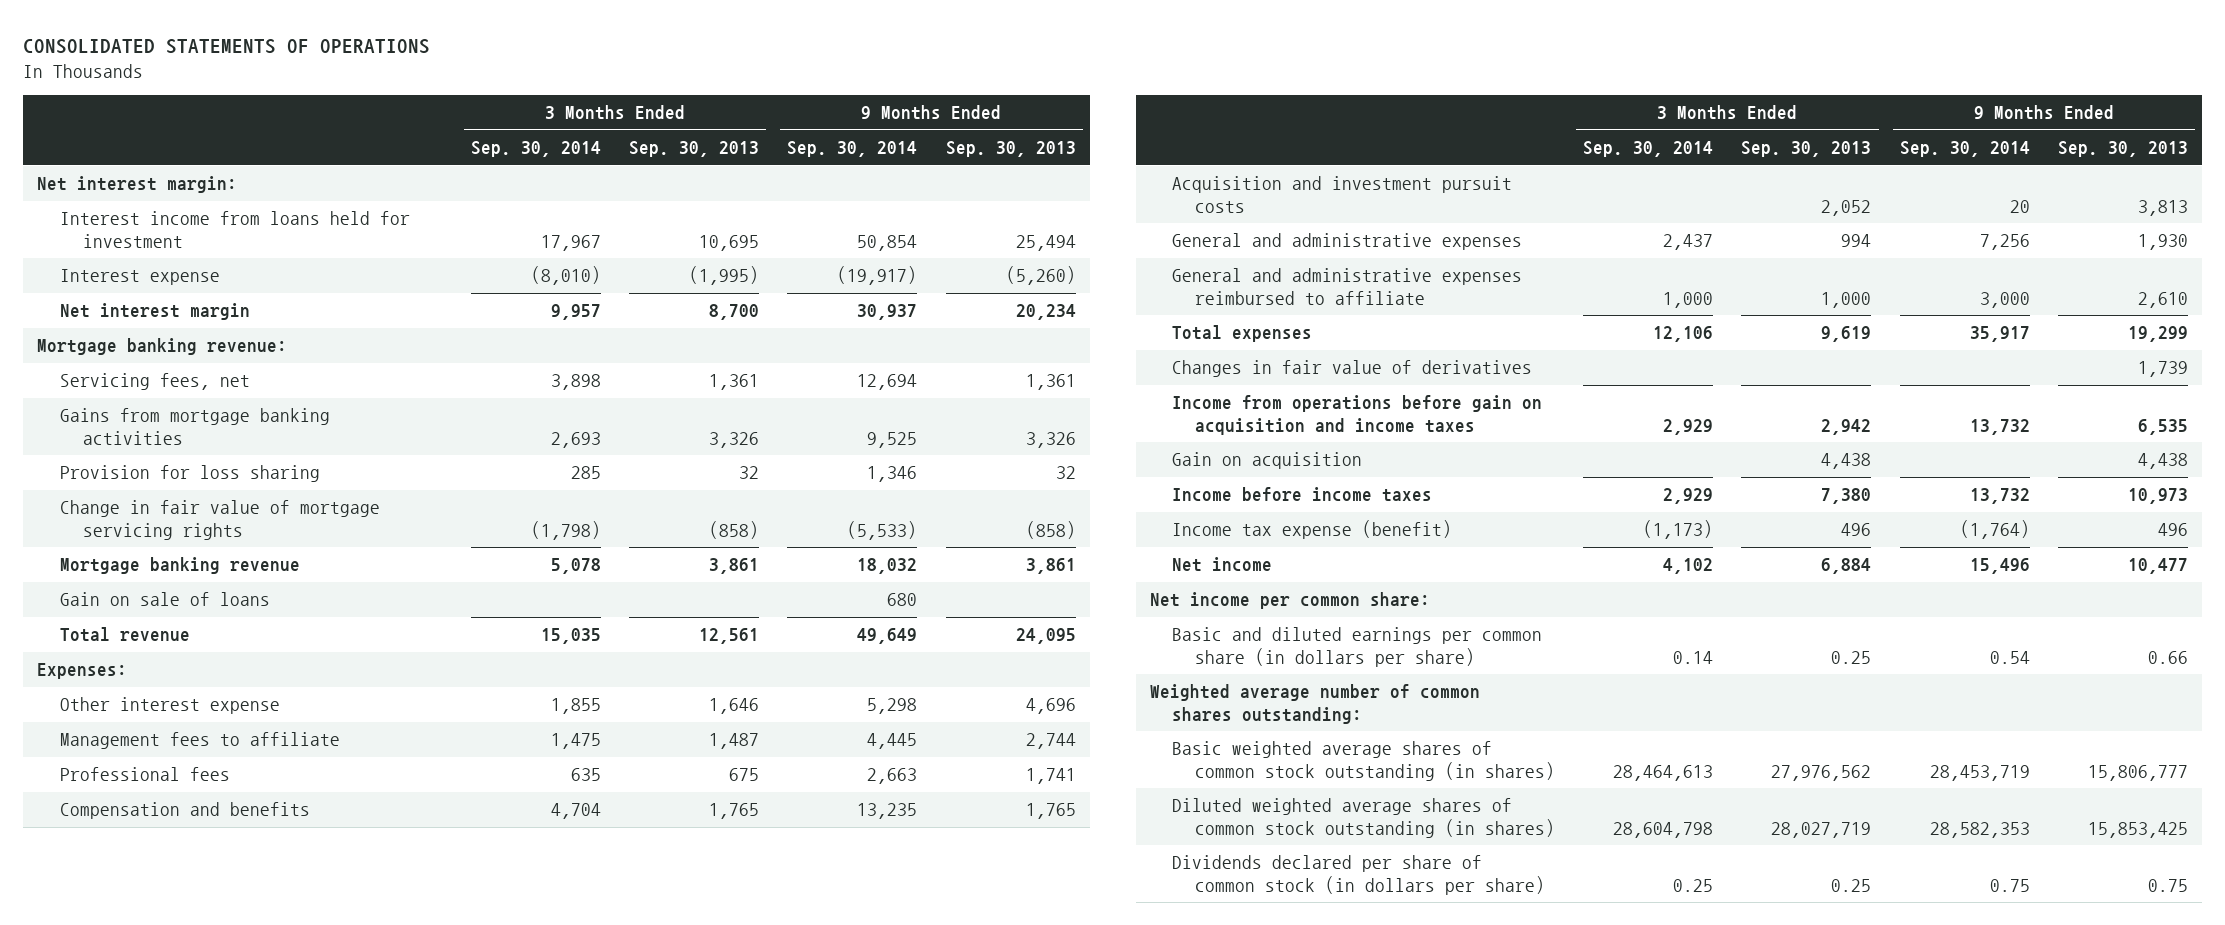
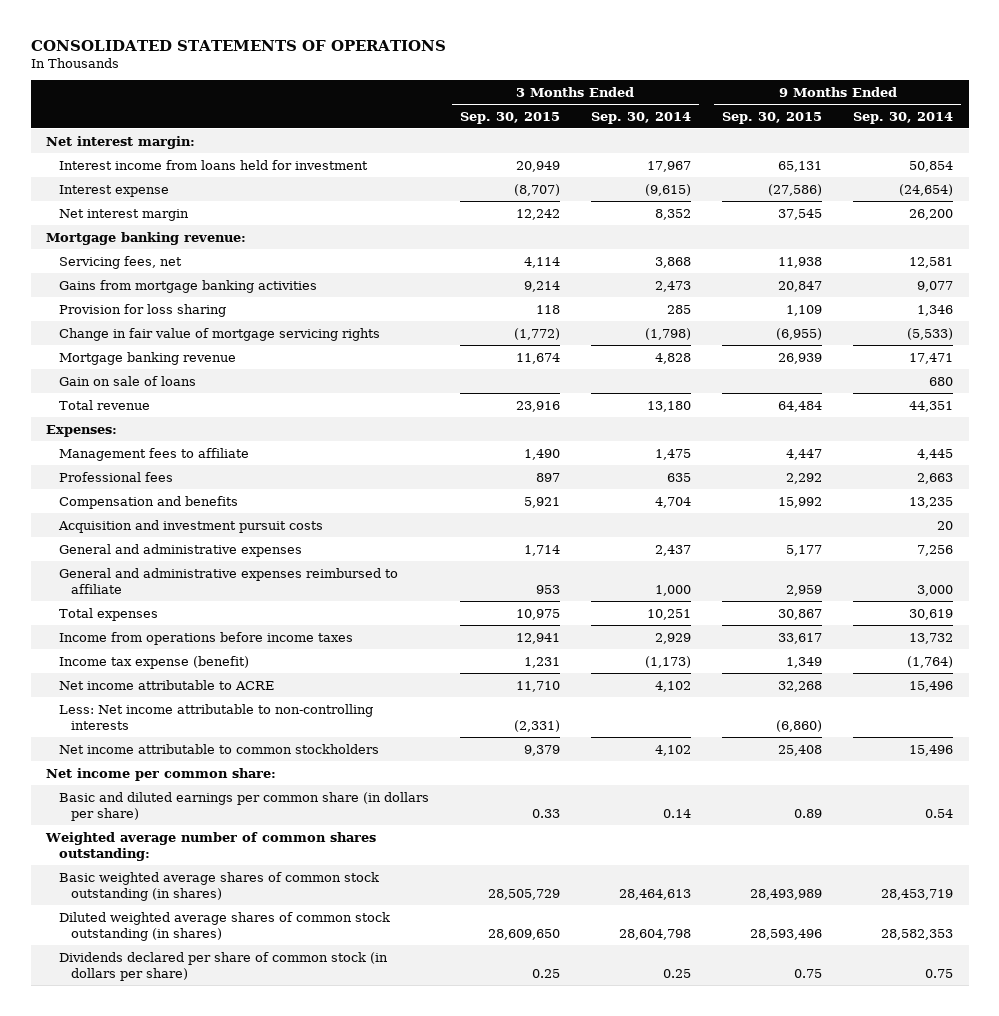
[629,141,760,158] Sep. 30, 2013 -> none
[945,141,1076,158] Sep. 30, 2013 -> none
none -> [459,111,560,124] Sep. 30, 2015
none -> [722,111,823,124] Sep. 30, 2015
[531,266,602,286] (8,010) -> [644,183,691,196] (9,615)
[837,266,918,286] (19,917) -> [899,183,954,196] (24,654)
[551,304,602,321] 9,957 -> [654,208,691,220] 8,352
[857,304,918,321] 30,937 -> [909,208,954,220] 26,200
[551,374,602,391] 3,898 -> [654,256,691,268] 3,868
[857,374,918,391] 12,694 -> [909,256,954,268] 12,581
[551,431,602,448] 2,693 -> [654,280,691,292] 2,473
[867,431,918,448] 9,525 -> [917,280,954,292] 9,077
[551,558,602,575] 5,078 -> [654,352,691,364] 4,828
[857,558,918,575] 18,032 -> [909,352,954,364] 17,471
[541,628,602,645] 15,035 -> [646,400,691,412] 13,180
[857,628,918,645] 49,649 -> [909,400,954,412] 44,351
[60,697,281,715] Other interest expense -> none
[1172,360,1533,378] Changes in fair value of derivatives -> none
[1172,395,1543,435] Income from operations before gain on acquisition and income taxes -> none
[1172,452,1363,470] Gain on acquisition -> none
[1653,326,1714,343] 12,106 -> [646,608,691,620] 10,251
[1969,326,2030,343] 35,917 -> [909,608,954,620] 30,619
[1172,487,1433,503] Income before income taxes -> [58,631,353,645] Income from operations before income taxes
[1172,557,1273,573] Net income -> [58,679,274,690] Net income attributable to ACRE
none -> [58,703,373,730] Less: Net income attributable to non-controlling interests
none -> [58,743,379,754] Net income attributable to common stockholders

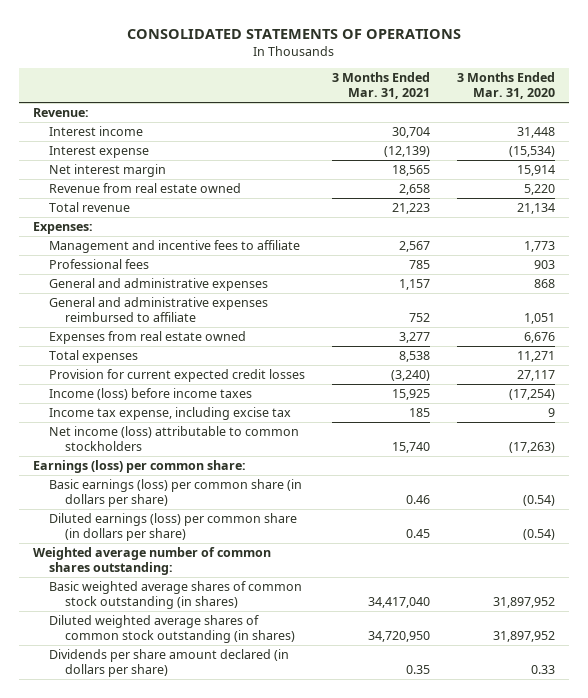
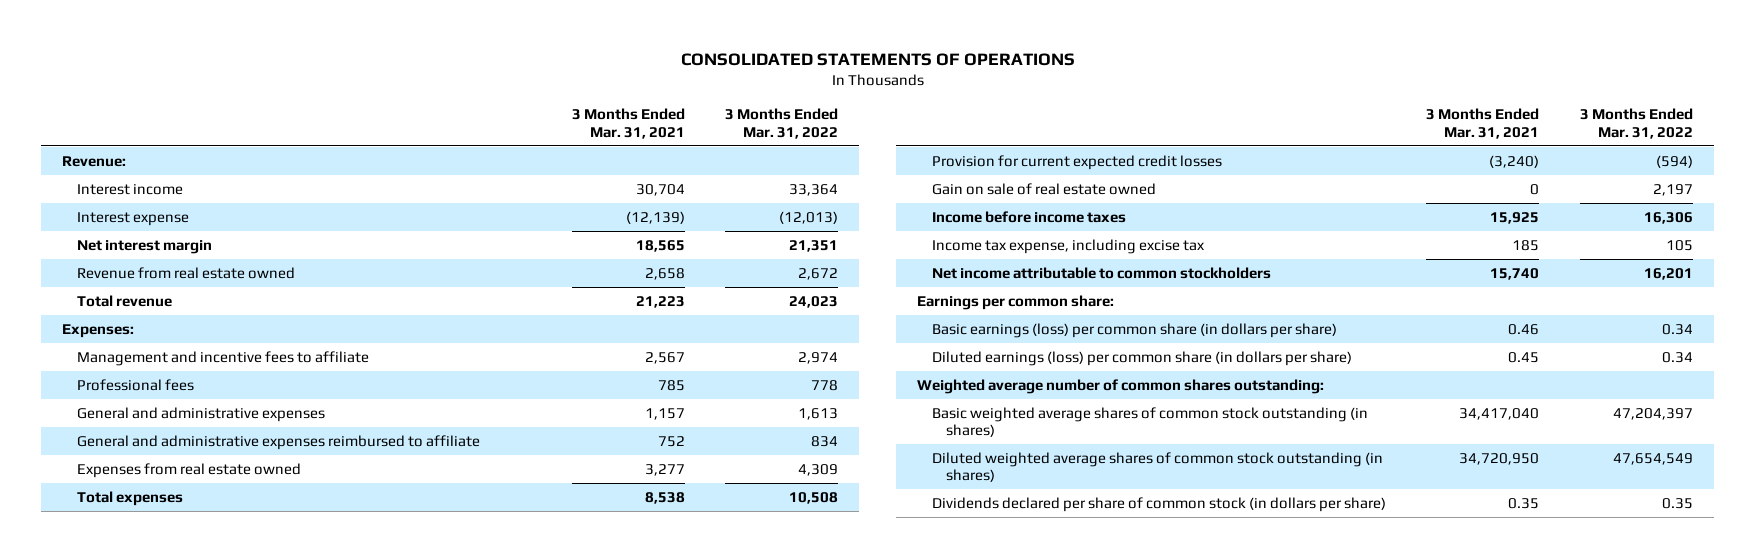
[457,71,556,100] 3 Months Ended Mar. 31, 2020 -> none
none -> [725,107,839,139] 3 Months Ended Mar. 31, 2022
none -> [931,182,1156,195] Gain on sale of real estate owned
[49,387,253,400] Income (loss) before income taxes -> [931,210,1126,223] Income before income taxes
[49,425,300,452] Net income (loss) attributable to common stockholders -> [931,266,1271,279] Net income attributable to common stockholders
[32,459,246,473] Earnings (loss) per common share: -> [916,294,1114,310] Earnings per common share:
[49,648,290,678] Dividends per share amount declared (in dollars per share) -> [931,496,1386,512] Dividends declared per share of common stock (in dollars per share)

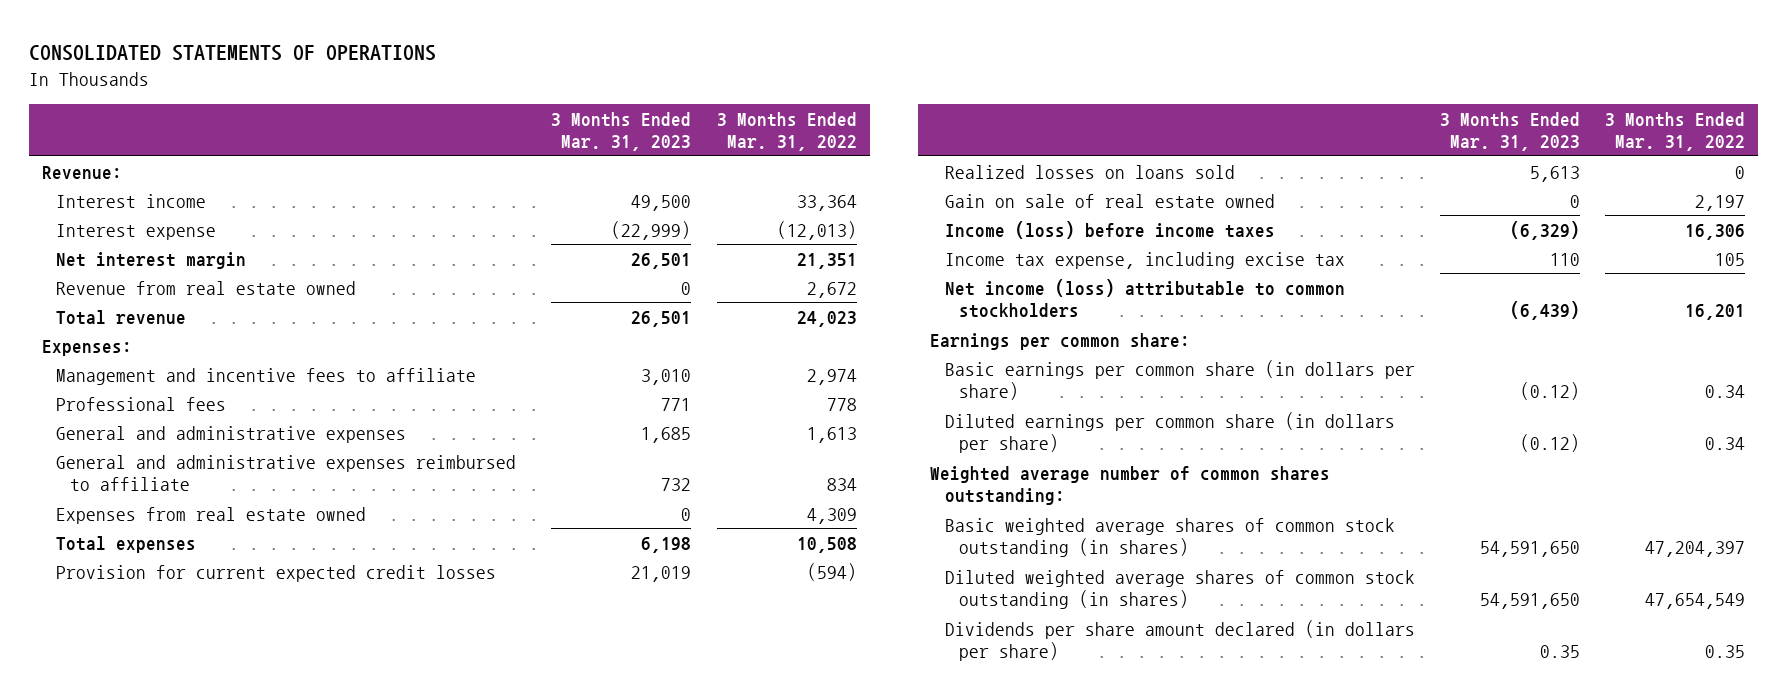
[571,107,685,139] 3 Months Ended Mar. 31, 2021 -> none
none -> [551,111,692,152] 3 Months Ended Mar. 31, 2023
none -> [944,164,1235,179] Realized losses on loans sold
[931,210,1126,223] Income before income taxes -> [944,220,1275,239] Income (loss) before income taxes
[931,266,1271,279] Net income attributable to common stockholders -> [944,278,1345,319] Net income (loss) attributable to common stockholders
[931,322,1337,338] Basic earnings (loss) per common share (in dollars per share) -> [944,359,1415,401] Basic earnings per common share (in dollars per share)
[931,350,1352,366] Diluted earnings (loss) per common share (in dollars per share) -> [944,411,1395,454] Diluted earnings per common share (in dollars per share)
[931,496,1386,512] Dividends declared per share of common stock (in dollars per share) -> [944,619,1415,662] Dividends per share amount declared (in dollars per share)

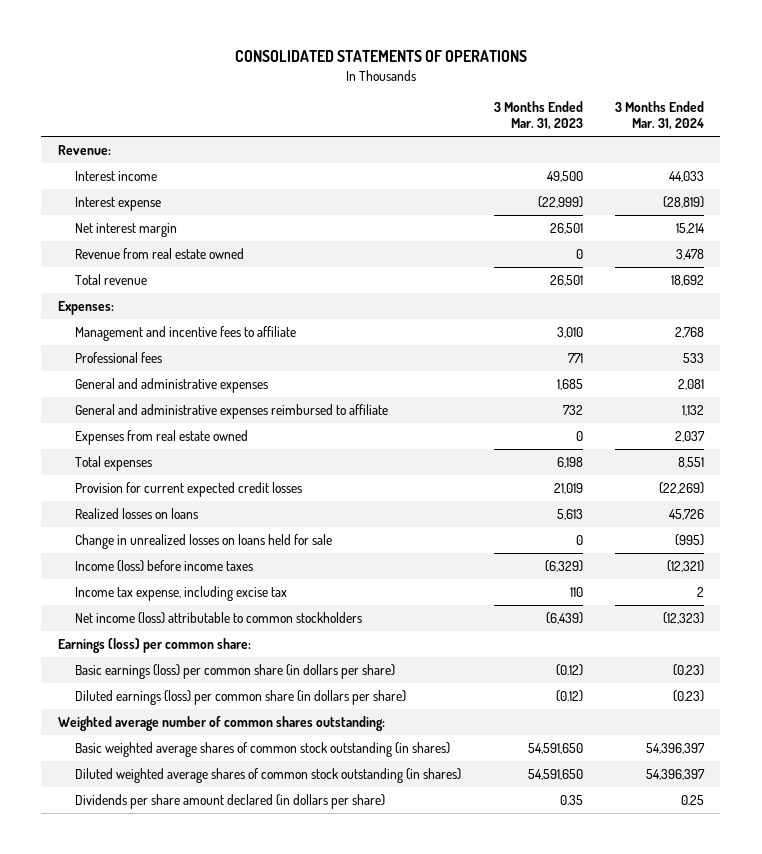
[716,111,857,152] 3 Months Ended Mar. 31, 2022 -> none
none -> [615,100,705,131] 3 Months Ended Mar. 31, 2024
[944,193,1275,208] Gain on sale of real estate owned -> none
[944,164,1235,179] Realized losses on loans sold -> [75,507,199,519] Realized losses on loans
none -> [75,533,333,549] Change in unrealized losses on loans held for sale
[930,332,1191,350] Earnings per common share: -> [57,637,251,653] Earnings (loss) per common share:
[944,359,1415,401] Basic earnings per common share (in dollars per share) -> [75,663,396,679] Basic earnings (loss) per common share (in dollars per share)
[944,411,1395,454] Diluted earnings per common share (in dollars per share) -> [75,689,407,705] Diluted earnings (loss) per common share (in dollars per share)

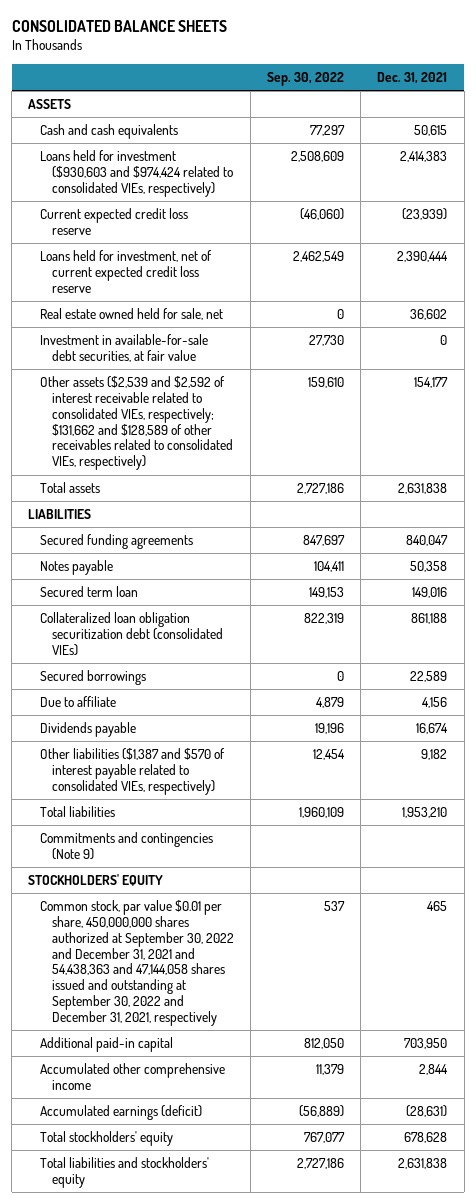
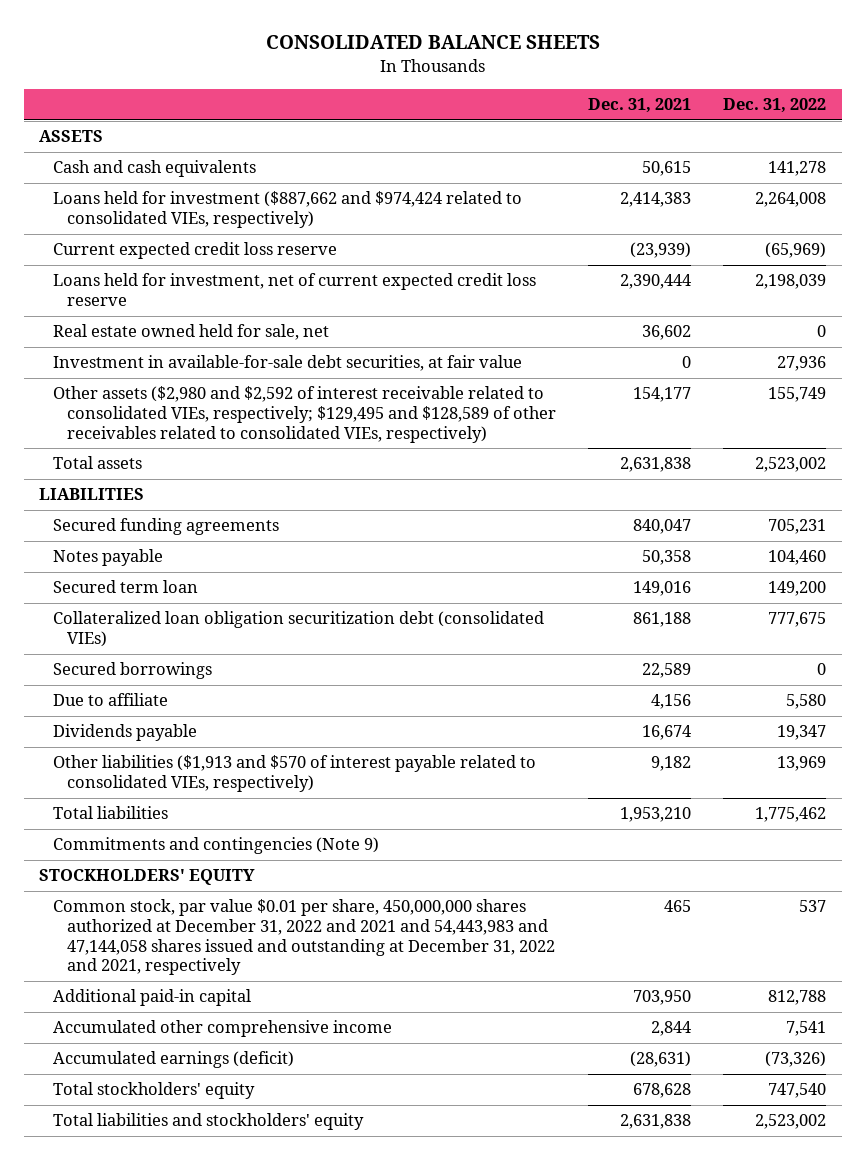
[267,71,345,86] Sep. 30, 2022 -> none
none -> [722,98,826,114] Dec. 31, 2022
[40,150,233,197] Loans held for investment ($930,603 and $974,424 related to consolidated VIEs, respectively) -> [53,191,523,229] Loans held for investment ($887,662 and $974,424 related to consolidated VIEs, respectively)
[40,376,233,471] Other assets ($2,539 and $2,592 of interest receivable related to consolidated VIEs, respectively; $131,662 and $128,589 of other receivables related to consolidated VIEs, respectively) -> [53,386,556,443] Other assets ($2,980 and $2,592 of interest receivable related to consolidated VIEs, respectively; $129,495 and $128,589 of other receivables related to consolidated VIEs, respectively)
[40,748,226,795] Other liabilities ($1,387 and $570 of interest payable related to consolidated VIEs, respectively) -> [53,755,537,793] Other liabilities ($1,913 and $570 of interest payable related to consolidated VIEs, respectively)
[40,900,234,1026] Common stock, par value $0.01 per share, 450,000,000 shares authorized at September 30, 2022 and December 31, 2021 and 54,438,363 and 47,144,058 shares issued and outstanding at September 30, 2022 and December 31, 2021, respectively -> [53,899,555,976] Common stock, par value $0.01 per share, 450,000,000 shares authorized at December 31, 2022 and 2021 and 54,443,983 and 47,144,058 shares issued and outstanding at December 31, 2022 and 2021, respectively

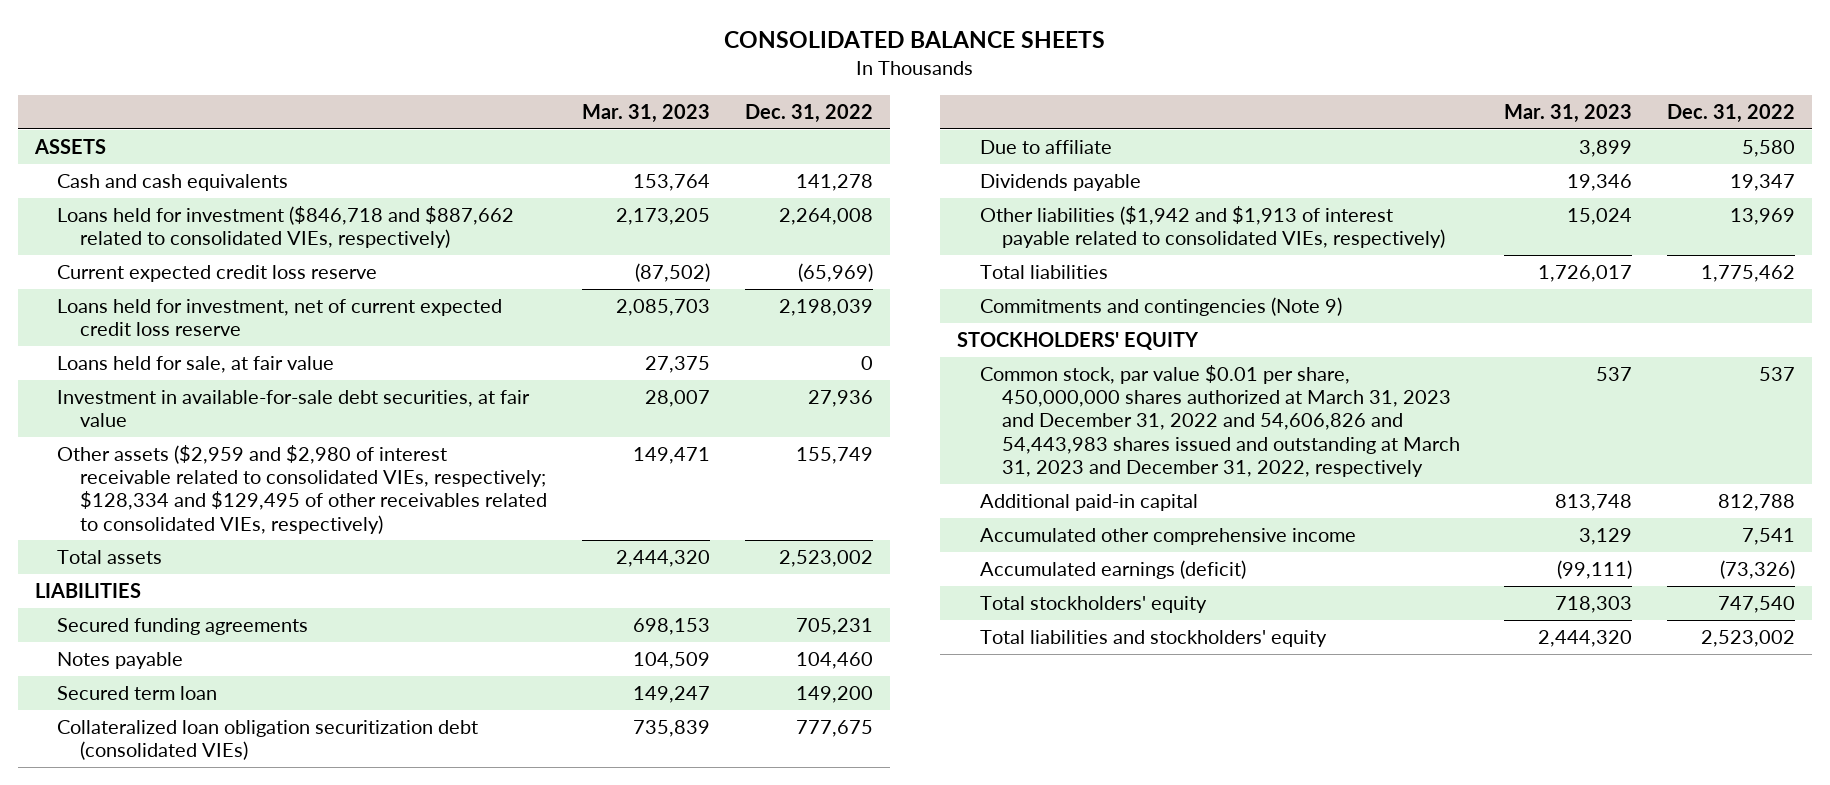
[587,98,691,114] Dec. 31, 2021 -> none
none -> [581,104,710,124] Mar. 31, 2023
[53,191,523,229] Loans held for investment ($887,662 and $974,424 related to consolidated VIEs, respectively) -> [57,205,515,249] Loans held for investment ($846,718 and $887,662 related to consolidated VIEs, respectively)
[53,324,330,341] Real estate owned held for sale, net -> none
none -> [57,355,335,373] Loans held for sale, at fair value
[53,386,556,443] Other assets ($2,980 and $2,592 of interest receivable related to consolidated VIEs, respectively; $129,495 and $128,589 of other receivables related to consolidated VIEs, respectively) -> [57,444,547,534] Other assets ($2,959 and $2,980 of interest receivable related to consolidated VIEs, respectively; $128,334 and $129,495 of other receivables related to consolidated VIEs, respectively)
[53,662,213,680] Secured borrowings -> none
[53,755,537,793] Other liabilities ($1,913 and $570 of interest payable related to consolidated VIEs, respectively) -> [979,205,1446,249] Other liabilities ($1,942 and $1,913 of interest payable related to consolidated VIEs, respectively)
[53,899,555,976] Common stock, par value $0.01 per share, 450,000,000 shares authorized at December 31, 2022 and 2021 and 54,443,983 and 47,144,058 shares issued and outstanding at December 31, 2022 and 2021, respectively -> [979,364,1461,477] Common stock, par value $0.01 per share, 450,000,000 shares authorized at March 31, 2023 and December 31, 2022 and 54,606,826 and 54,443,983 shares issued and outstanding at March 31, 2023 and December 31, 2022, respectively

